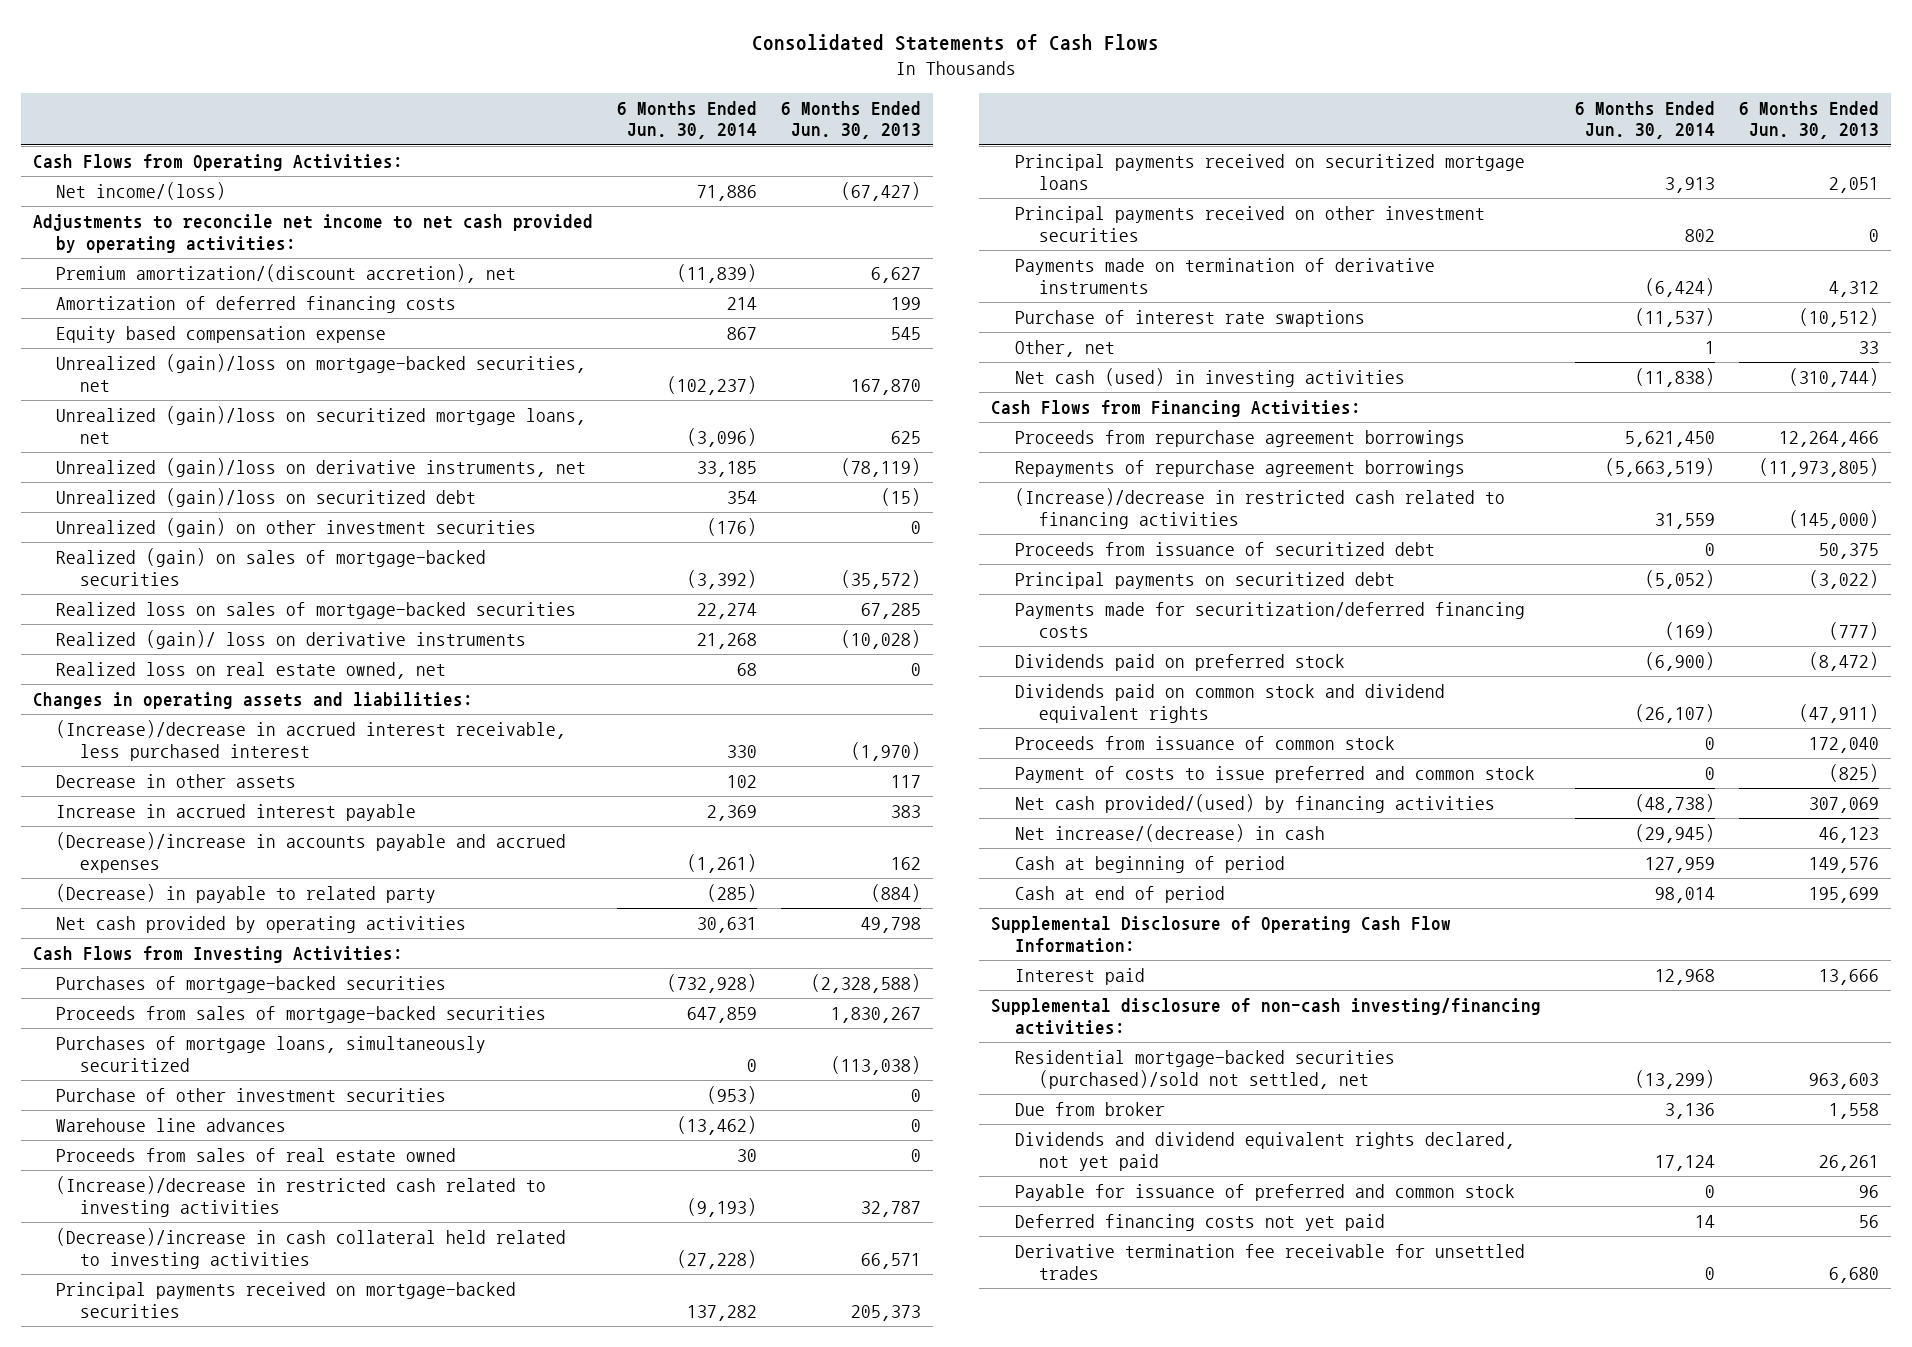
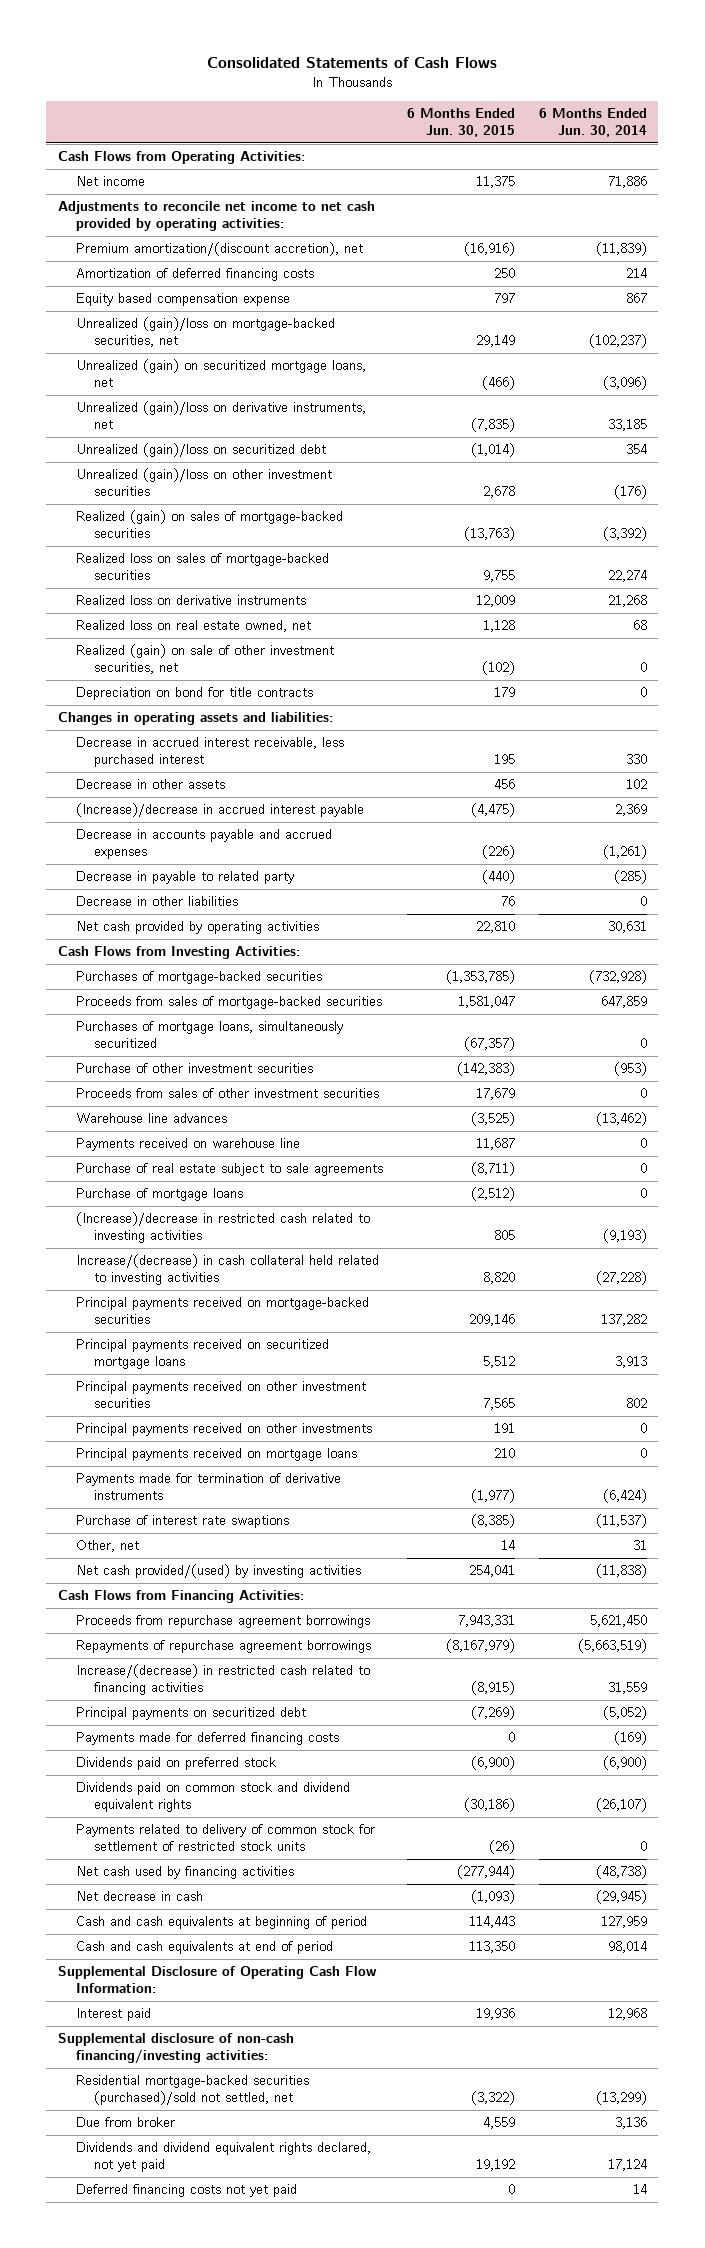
[780,100,921,140] 6 Months Ended Jun. 30, 2013 -> none
none -> [406,108,515,138] 6 Months Ended Jun. 30, 2015
[56,182,227,201] Net income/(loss) -> [76,176,146,187] Net income
[56,406,587,444] Unrealized (gain)/loss on securitized mortgage loans, net -> [76,359,367,388] Unrealized (gain) on securitized mortgage loans, net
[56,518,537,538] Unrealized (gain) on other investment securities -> [76,468,333,497] Unrealized (gain)/loss on other investment securities
[56,630,527,650] Realized (gain)/ loss on derivative instruments -> [76,595,307,606] Realized loss on derivative instruments
none -> [76,644,335,675] Realized (gain) on sale of other investment securities, net
none -> [76,687,314,701] Depreciation on bond for title contracts
[56,720,567,761] (Increase)/decrease in accrued interest receivable, less purchased interest -> [76,737,345,768] Decrease in accrued interest receivable, less purchased interest
[56,804,417,822] Increase in accrued interest payable -> [76,803,365,818] (Increase)/decrease in accrued interest payable
[56,832,567,873] (Decrease)/increase in accounts payable and accrued expenses -> [76,829,333,860] Decrease in accounts payable and accrued expenses
[56,884,437,904] (Decrease) in payable to related party -> [76,871,295,885] Decrease in payable to related party
none -> [76,896,239,907] Decrease in other liabilities
none -> [76,1088,380,1099] Proceeds from sales of other investment securities
[56,1148,457,1163] Proceeds from sales of real estate owned -> none
none -> [76,1138,301,1152] Payments received on warehouse line
none -> [76,1163,384,1177] Purchase of real estate subject to sale agreements
none -> [76,1188,244,1202] Purchase of mortgage loans
[56,1228,567,1269] (Decrease)/increase in cash collateral held related to investing activities -> [76,1254,380,1286] Increase/(decrease) in cash collateral held related to investing activities
none -> [76,1423,373,1437] Principal payments received on other investments
none -> [76,1448,358,1462] Principal payments received on mortgage loans
[1014,258,1435,294] Payments made on termination of derivative instruments -> [76,1473,342,1501] Payments made for termination of derivative instruments
[1705,341,1716,355] 1 -> [632,1540,647,1551] 31
[1014,368,1405,388] Net cash (used) in investing activities -> [76,1564,362,1579] Net cash provided/(used) by investing activities
[1014,542,1435,557] Proceeds from issuance of securitized debt -> none
[1014,488,1505,529] (Increase)/decrease in restricted cash related to financing activities -> [76,1664,371,1696] Increase/(decrease) in restricted cash related to financing activities
[1014,602,1525,638] Payments made for securitization/deferred financing costs -> [76,1732,340,1746] Payments made for deferred financing costs
[1014,766,1535,784] Payment of costs to issue preferred and common stock -> none
[1014,736,1395,751] Proceeds from issuance of common stock -> [76,1824,376,1852] Payments related to delivery of common stock for settlement of restricted stock units
[1014,794,1495,814] Net cash provided/(used) by financing activities -> [76,1866,295,1880] Net cash used by financing activities
[1014,824,1325,843] Net increase/(decrease) in cash -> [76,1891,204,1902] Net decrease in cash
[1014,856,1285,874] Cash at beginning of period -> [76,1916,368,1930] Cash and cash equivalents at beginning of period
[1014,886,1225,904] Cash at end of period -> [76,1941,334,1955] Cash and cash equivalents at end of period
[991,998,1542,1035] Supplemental disclosure of non-cash investing/financing activities: -> [58,2033,295,2065] Supplemental disclosure of non-cash financing/investing activities:
[1014,1184,1515,1202] Payable for issuance of preferred and common stock -> none
[1014,1244,1525,1280] Derivative termination fee receivable for unsettled trades -> none

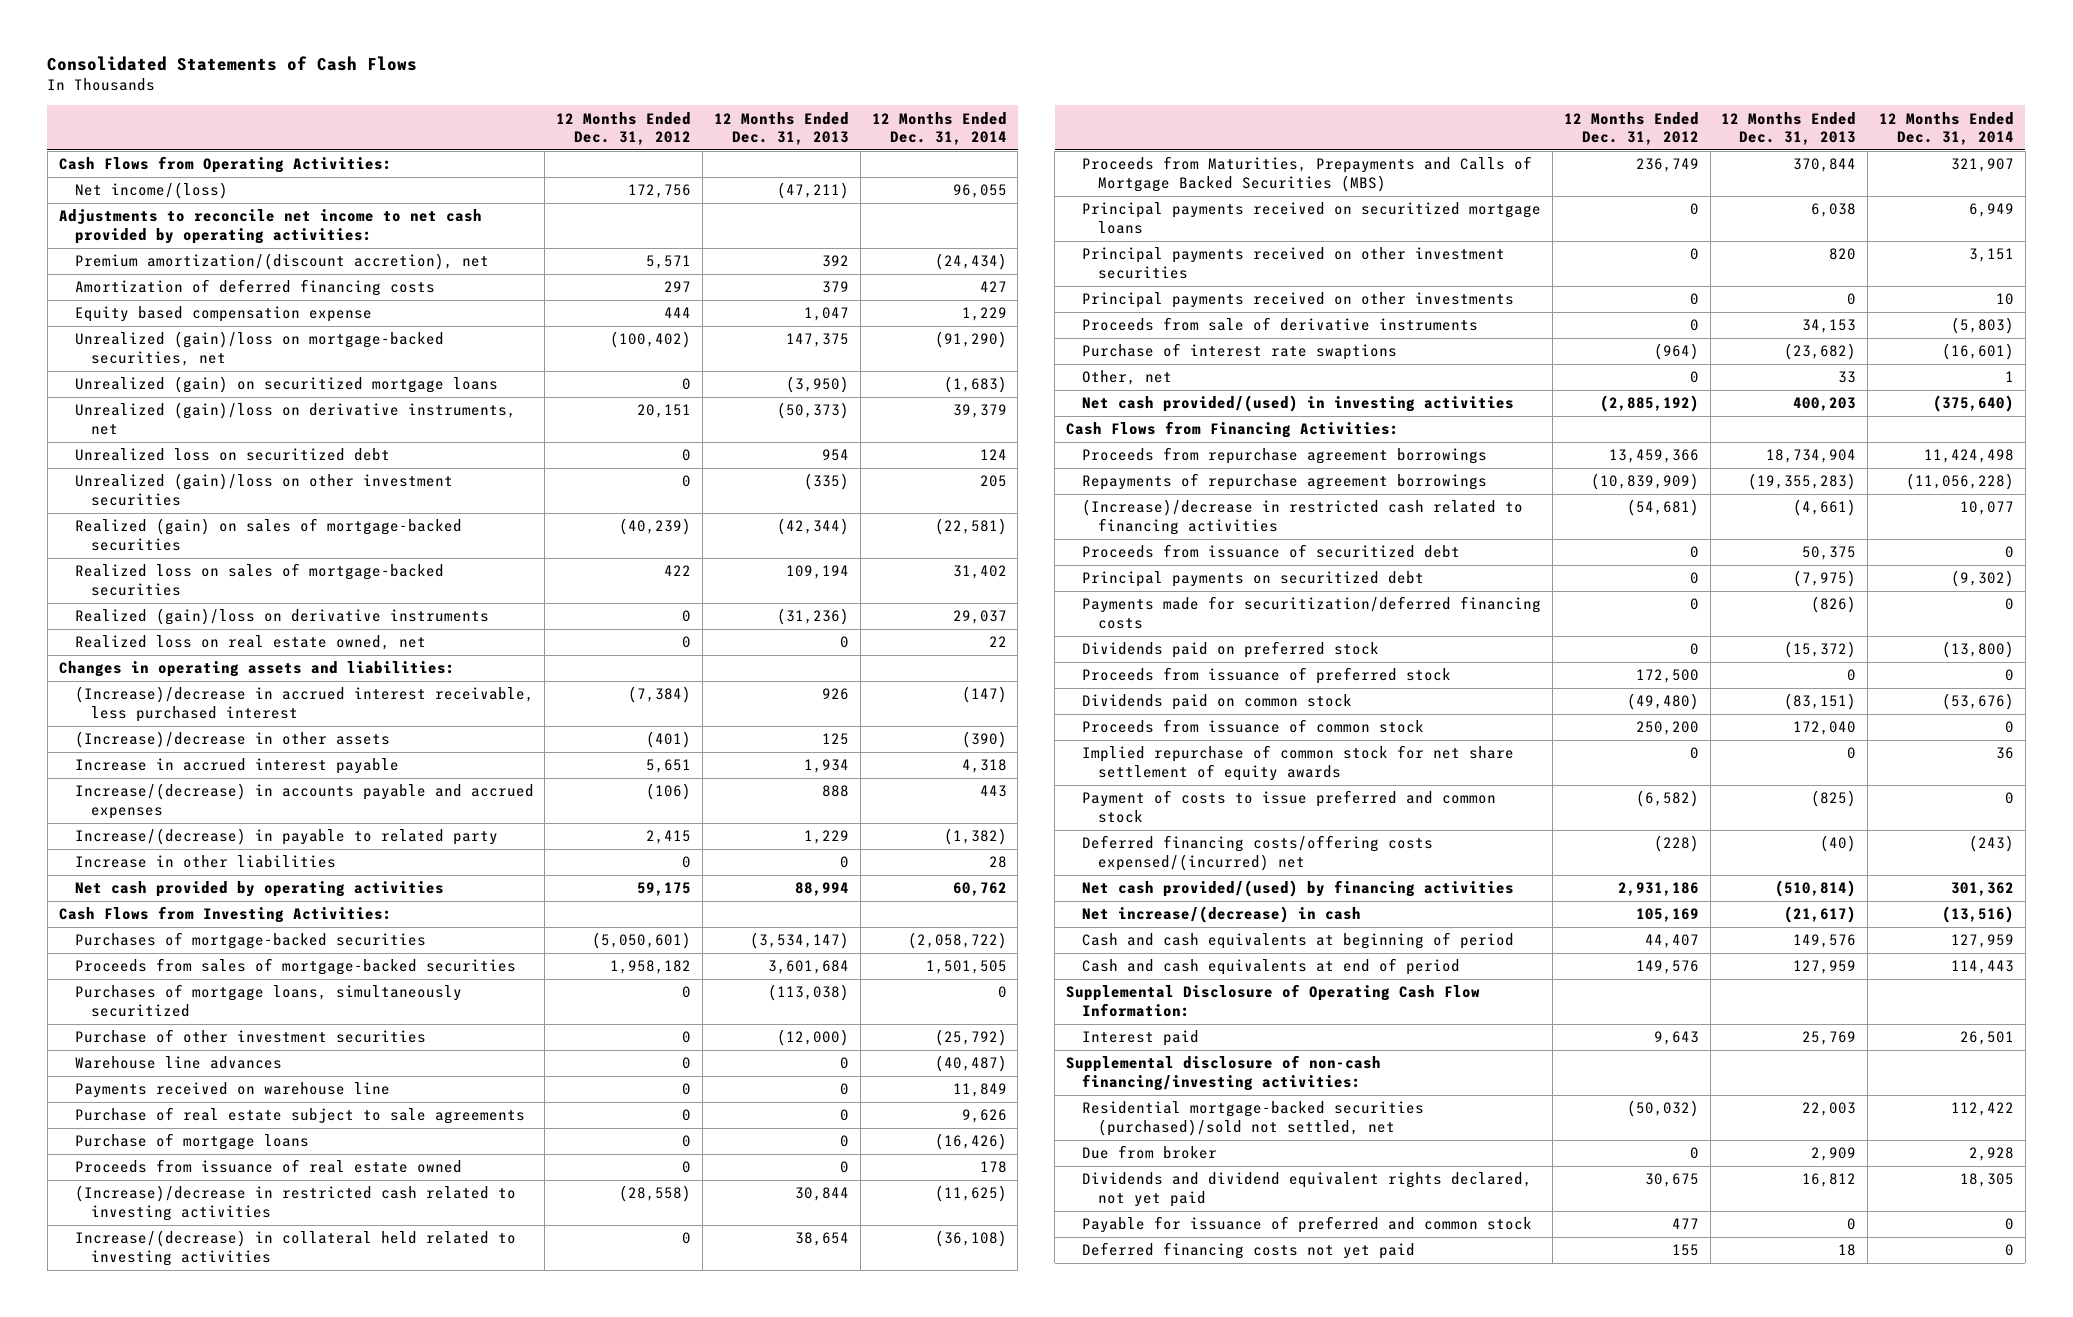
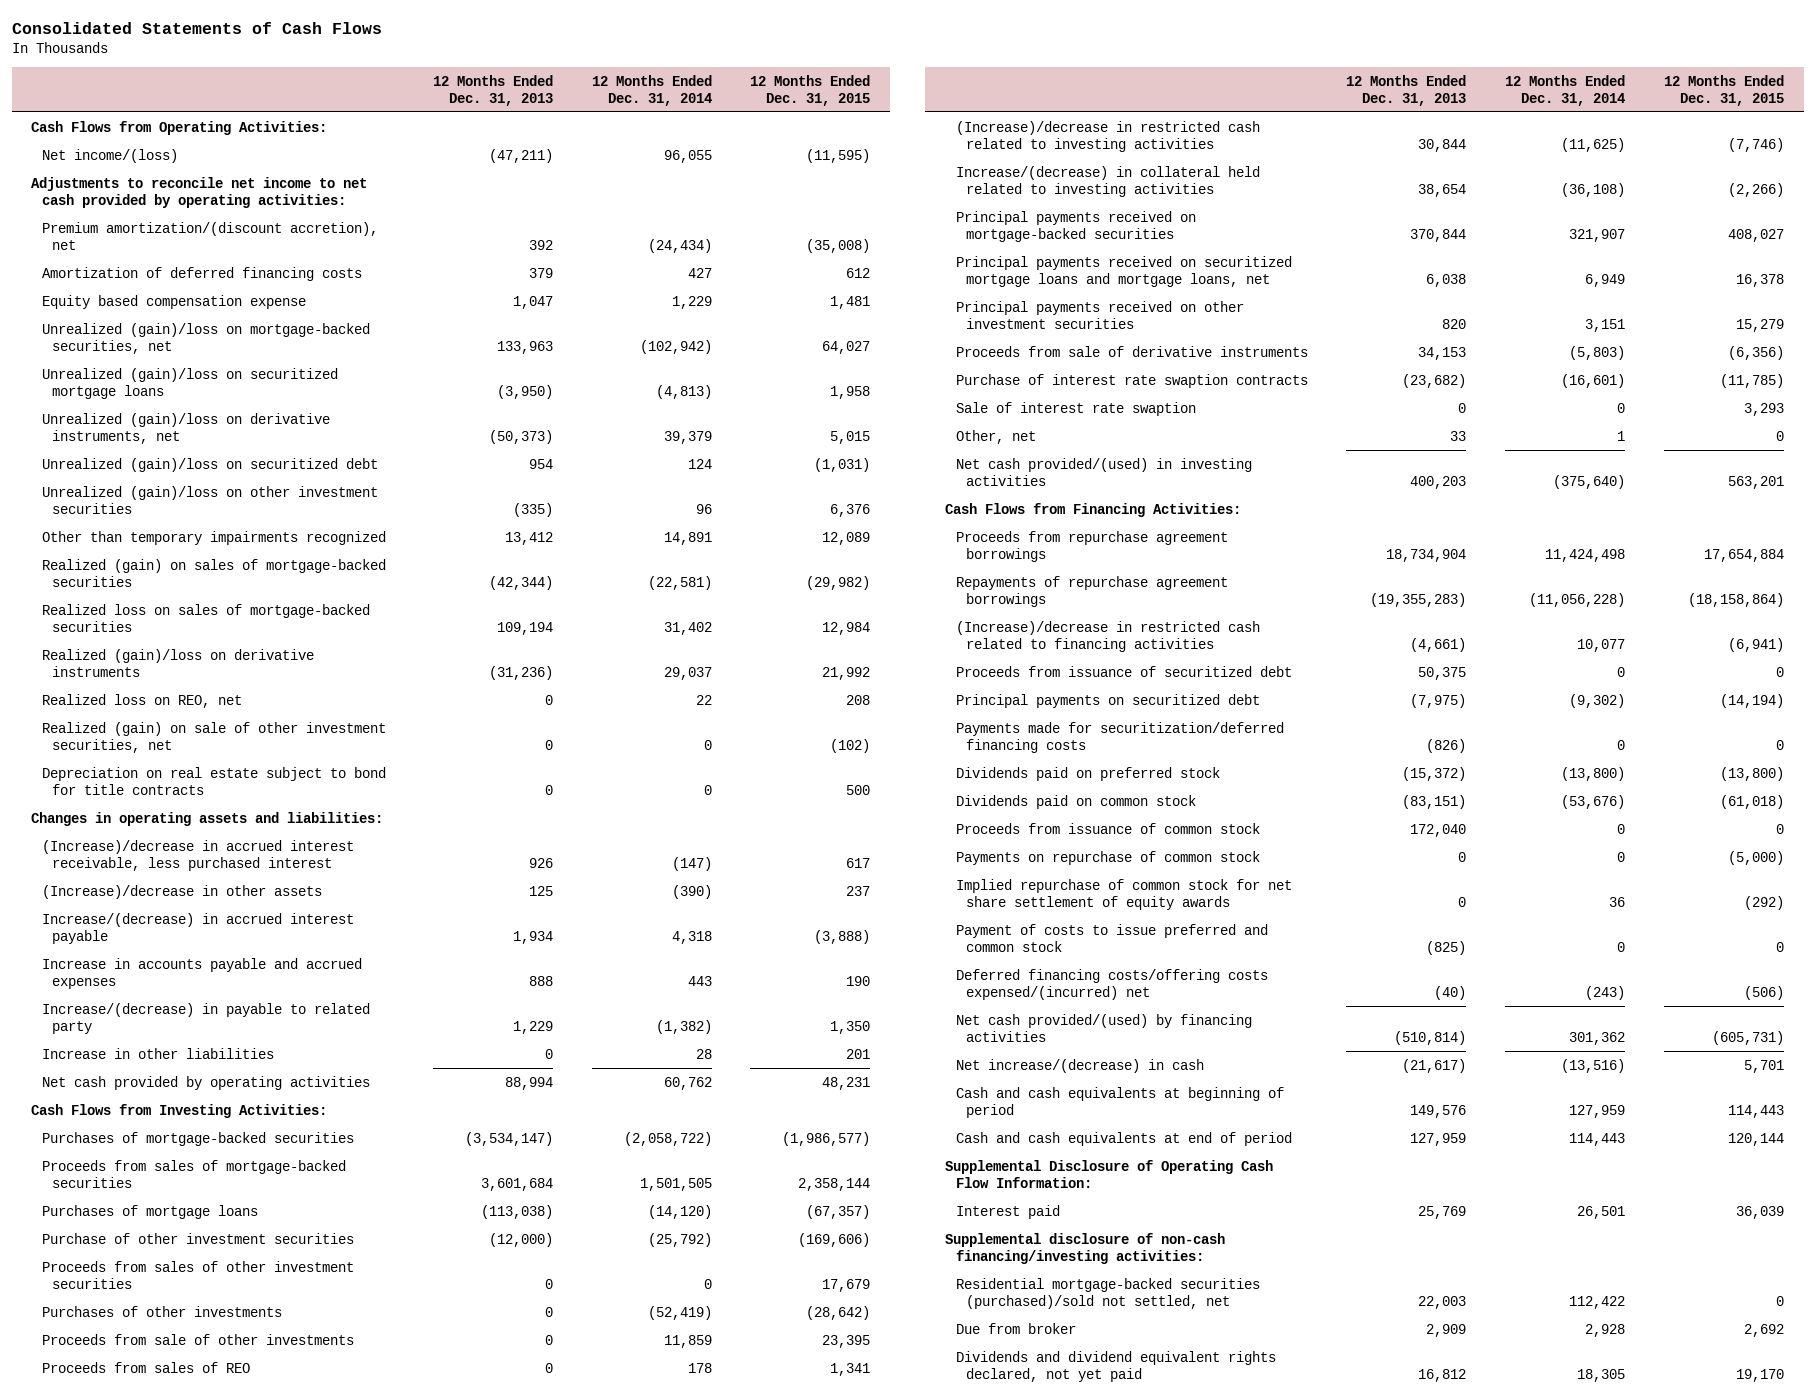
[556,111,692,145] 12 Months Ended Dec. 31, 2012 -> none
none -> [750,74,871,106] 12 Months Ended Dec. 31, 2015
[785,333,849,348] 147,375 -> [496,340,553,354] 133,963
[934,331,1007,349] (91,290) -> [639,339,712,354] (102,942)
[74,376,498,394] Unrealized (gain) on securitized mortgage loans -> [41,367,338,399] Unrealized (gain)/loss on securitized mortgage loans
[943,376,1007,394] (1,683) -> [655,384,712,399] (4,813)
[74,448,390,462] Unrealized loss on securitized debt -> [41,457,378,472] Unrealized (gain)/loss on securitized debt
[979,475,1007,488] 205 -> [695,503,712,514] 96
none -> [41,530,386,545] Other than temporary impairments recognized
[74,635,426,651] Realized loss on real estate owned, net -> [41,693,242,708] Realized loss on REO, net
none -> [41,721,386,753] Realized (gain) on sale of other investment securities, net
none -> [41,766,386,795] Depreciation on real estate subject to bond for title contracts
[74,758,399,775] Increase in accrued interest payable -> [41,912,354,944] Increase/(decrease) in accrued interest payable
[74,783,534,819] Increase/(decrease) in accounts payable and accrued expenses -> [41,957,362,989] Increase in accounts payable and accrued expenses
[74,984,462,1017] Purchases of mortgage loans, simultaneously securitized -> [41,1204,258,1219] Purchases of mortgage loans
[997,986,1007,999] 0 -> [647,1204,712,1219] (14,120)
[74,1056,282,1070] Warehouse line advances -> none
[74,1082,390,1099] Payments received on warehouse line -> none
[74,1107,525,1125] Purchase of real estate subject to sale agreements -> none
[74,1133,309,1151] Purchase of mortgage loans -> none
none -> [41,1260,354,1289] Proceeds from sales of other investment securities
none -> [41,1305,282,1317] Purchases of other investments
none -> [41,1333,354,1345] Proceeds from sale of other investments
[74,1159,462,1174] Proceeds from issuance of real estate owned -> [41,1361,250,1373] Proceeds from sales of REO
[1082,156,1533,192] Proceeds from Maturities, Prepayments and Calls of Mortgage Backed Securities (MBS) -> [955,210,1196,242] Principal payments received on mortgage-backed securities
[1082,202,1542,234] Principal payments received on securitized mortgage loans -> [955,255,1292,287] Principal payments received on securitized mortgage loans and mortgage loans, net
[1082,292,1515,309] Principal payments received on other investments -> none
[1082,343,1398,361] Purchase of interest rate swaptions -> [955,373,1308,388] Purchase of interest rate swaption contracts
none -> [955,401,1196,416] Sale of interest rate swaption
[1082,667,1452,685] Proceeds from issuance of preferred stock -> none
none -> [955,850,1260,865] Payments on repurchase of common stock
[1082,1216,1533,1234] Payable for issuance of preferred and common stock -> none
[1082,1242,1416,1260] Deferred financing costs not yet paid -> none

